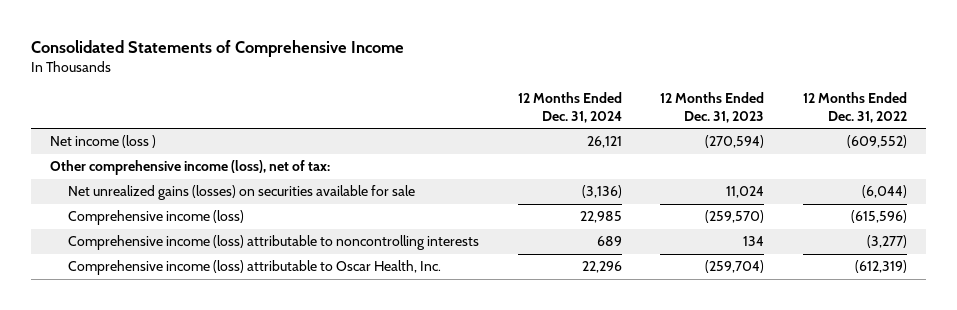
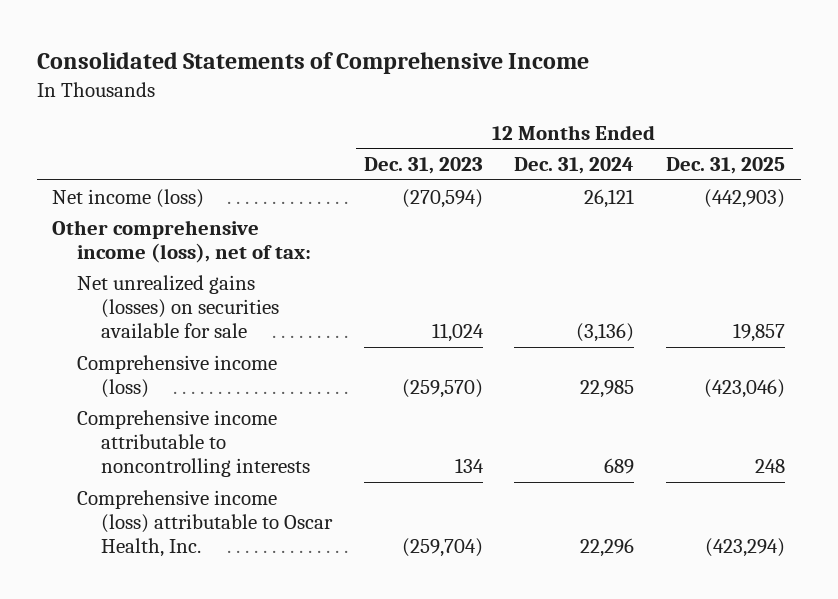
[802,92,907,123] 12 Months Ended Dec. 31, 2022 -> none
none -> [666,157,786,175] Dec. 31, 2025
[49,135,156,149] Net income (loss ) -> [52,188,205,208] Net income (loss)
[68,235,480,251] Comprehensive income (loss) attributable to noncontrolling interests -> [76,409,310,478] Comprehensive income attributable to noncontrolling interests

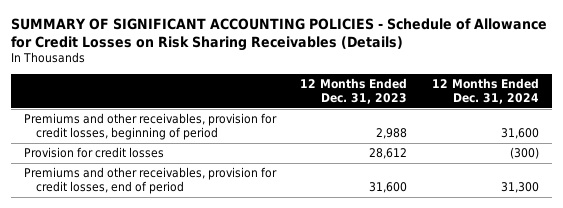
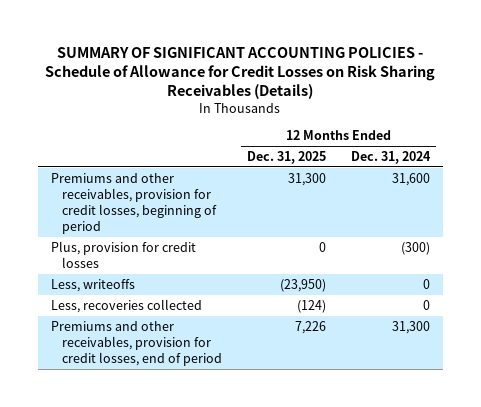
[300,78,408,104] 12 Months Ended Dec. 31, 2023 -> none
none -> [246,151,326,165] Dec. 31, 2025
[23,147,164,159] Provision for credit losses -> [50,240,196,268] Plus, provision for credit losses
none -> [50,278,135,292] Less, writeoffs
none -> [50,298,202,313] Less, recoveries collected

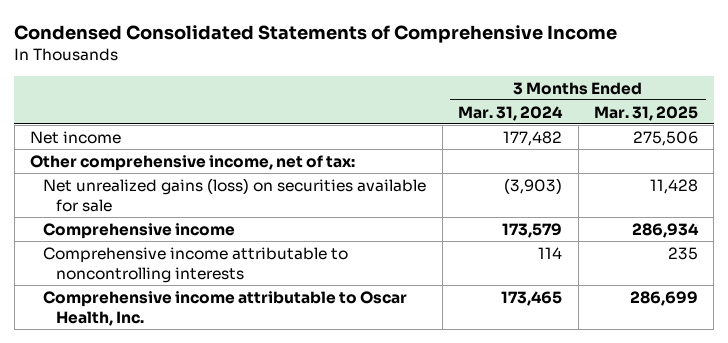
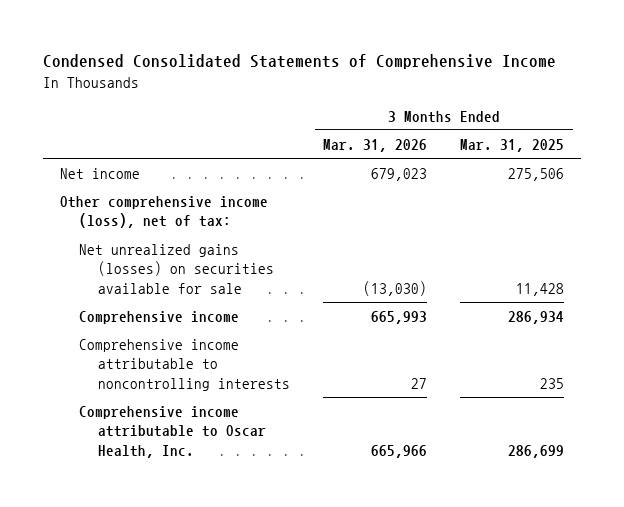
[458,105,564,121] Mar. 31, 2024 -> none
none -> [322,138,427,152] Mar. 31, 2026
[30,154,356,171] Other comprehensive income, net of tax: -> [59,195,268,229] Other comprehensive income (loss), net of tax:
[43,177,427,212] Net unrealized gains (loss) on securities available for sale -> [78,243,274,294] Net unrealized gains (losses) on securities available for sale

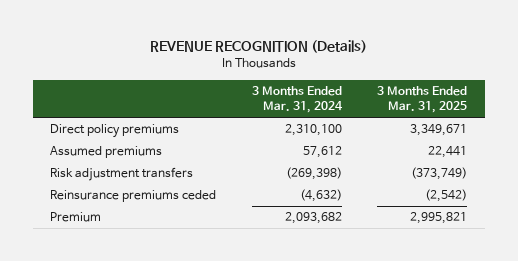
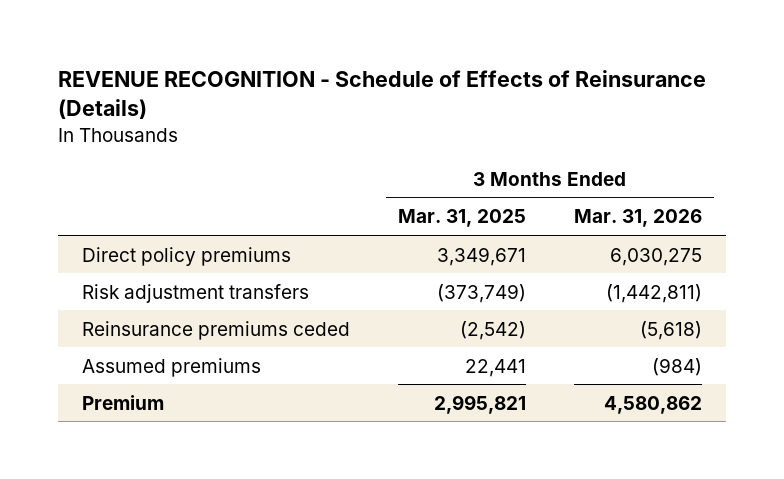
[149,40,367,54] REVENUE RECOGNITION (Details) -> [57,70,706,120] REVENUE RECOGNITION - Schedule of Effects of Reinsurance (Details)
[251,85,343,114] 3 Months Ended Mar. 31, 2024 -> none
none -> [573,209,702,228] Mar. 31, 2026
[50,146,163,159] Assumed premiums -> [81,357,261,377] Assumed premiums

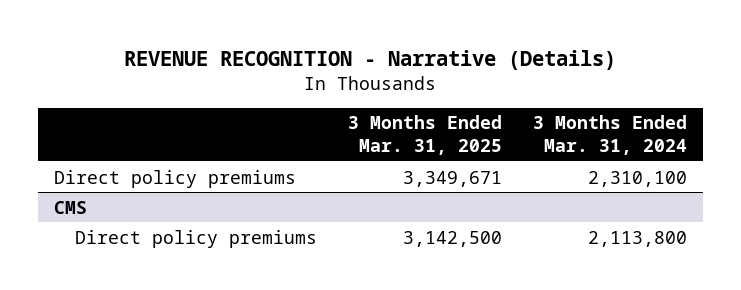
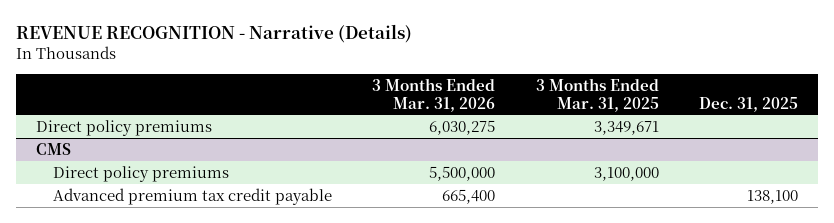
[533,115,688,155] 3 Months Ended Mar. 31, 2024 -> none
none -> [372,78,496,112] 3 Months Ended Mar. 31, 2026
none -> [698,96,798,112] Dec. 31, 2025
[403,230,503,247] 3,142,500 -> [593,166,659,181] 3,100,000
none -> [53,187,333,205] Advanced premium tax credit payable

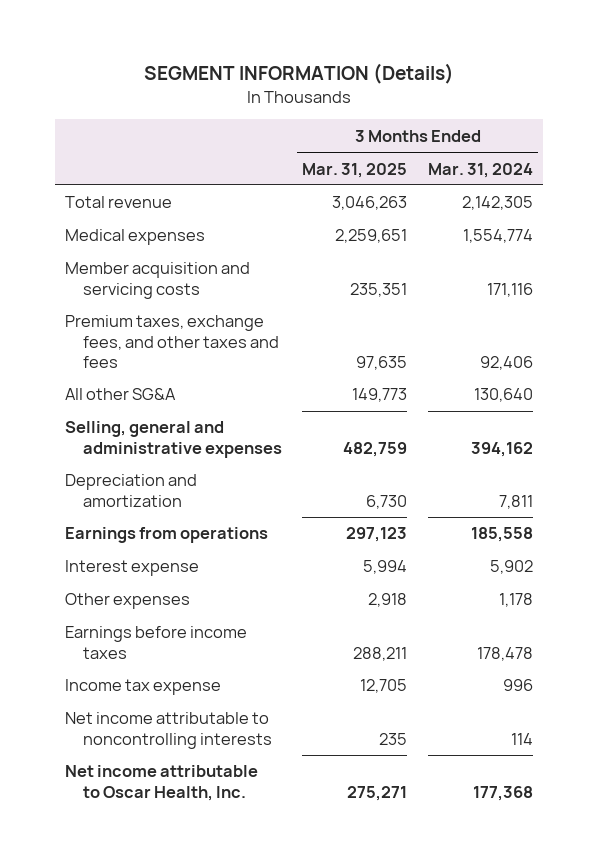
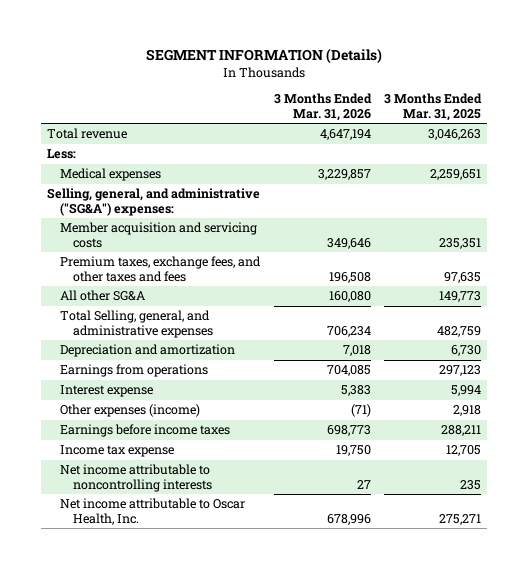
[428,162,534,178] Mar. 31, 2024 -> none
none -> [273,93,372,121] 3 Months Ended Mar. 31, 2026
none -> [47,149,77,160] Less:
none -> [47,188,261,216] Selling, general, and administrative ("SG&A") expenses:
[64,421,282,458] Selling, general and administrative expenses -> [60,310,214,338] Total Selling, general, and administrative expenses
[64,593,190,610] Other expenses -> [60,404,201,418] Other expenses (income)

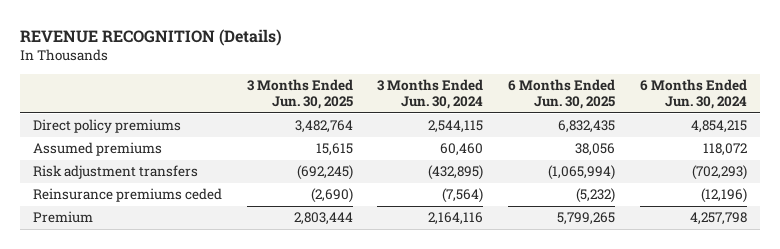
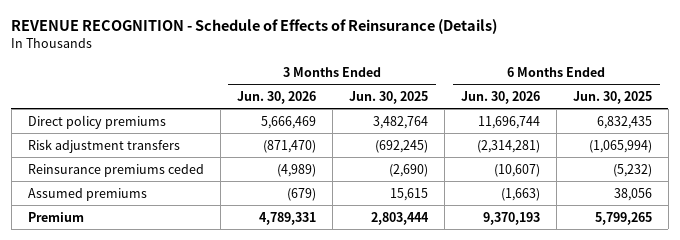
[20,28,283,46] REVENUE RECOGNITION (Details) -> [11,18,498,34] REVENUE RECOGNITION - Schedule of Effects of Reinsurance (Details)
[377,79,484,110] 3 Months Ended Jun. 30, 2024 -> none
[640,79,748,110] 6 Months Ended Jun. 30, 2024 -> none
none -> [236,90,316,104] Jun. 30, 2026
none -> [460,90,540,104] Jun. 30, 2026
[32,142,162,157] Assumed premiums -> [27,187,147,201] Assumed premiums

